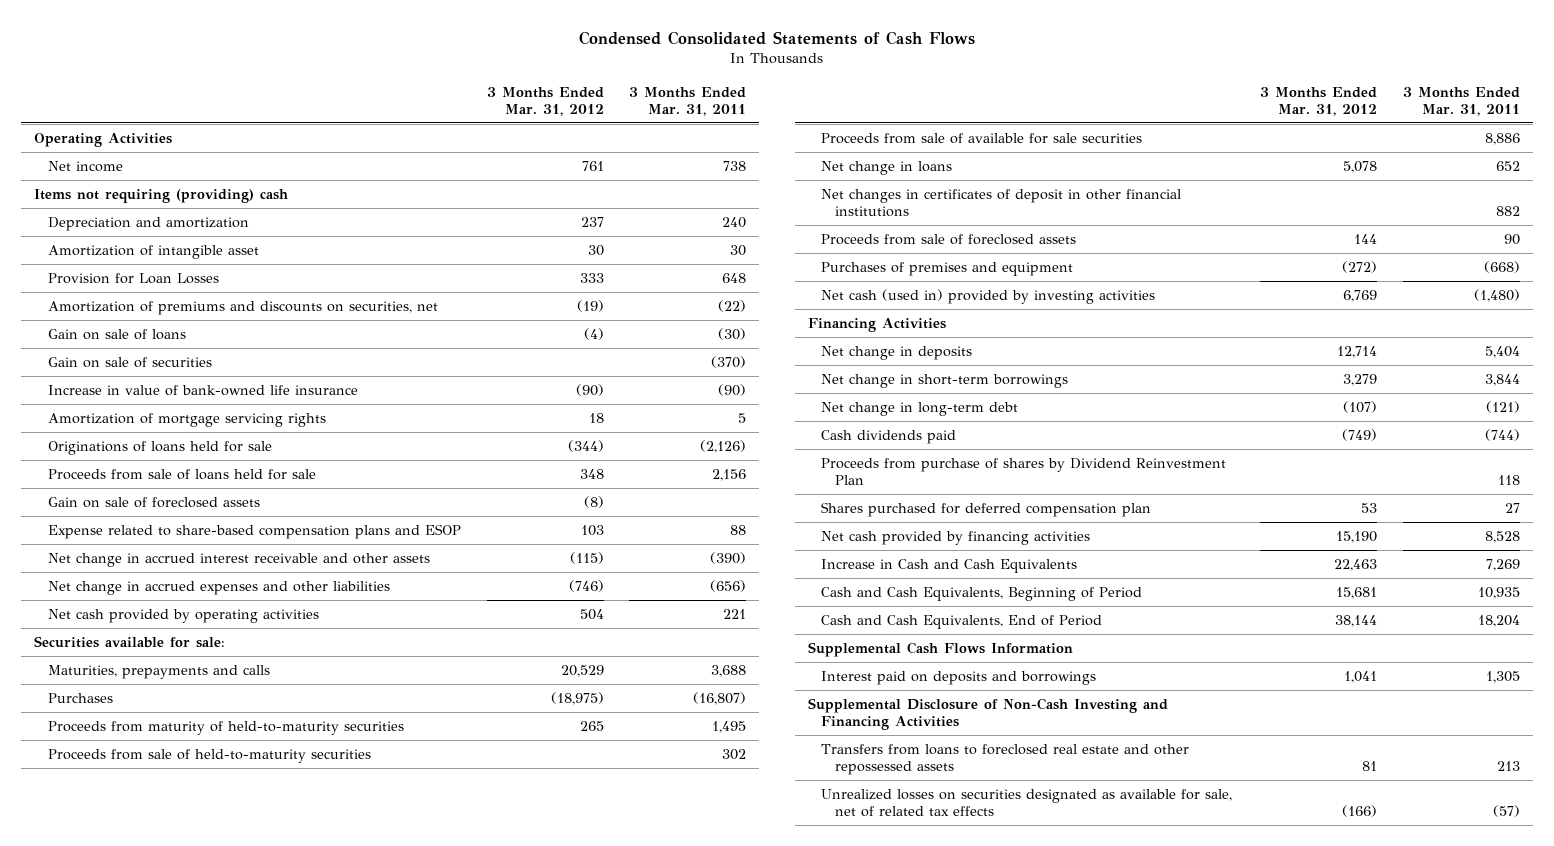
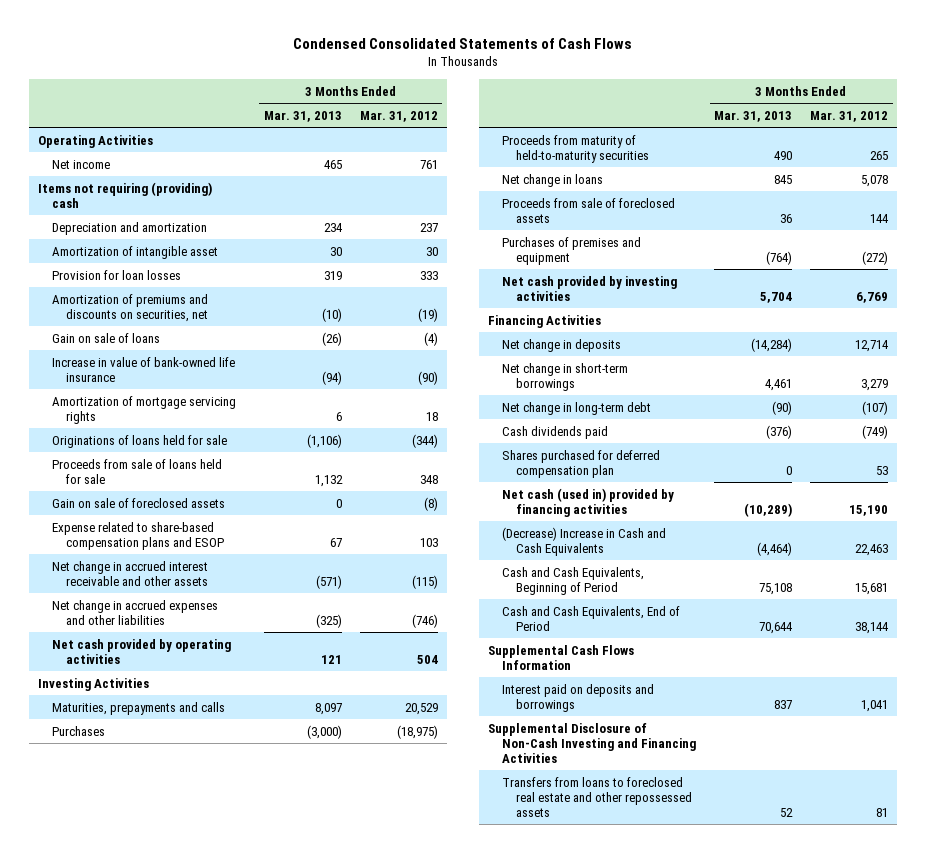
[629,86,747,116] 3 Months Ended Mar. 31, 2011 -> none
none -> [263,110,342,122] Mar. 31, 2013
[47,273,219,285] Provision for Loan Losses -> [51,269,181,280] Provision for loan losses
[47,357,212,369] Gain on sale of securities -> none
[34,636,226,649] Securities available for sale: -> none
none -> [37,677,149,691] Investing Activities
[47,749,371,764] Proceeds from sale of held-to-maturity securities -> none
[821,133,1143,145] Proceeds from sale of available for sale securities -> none
[821,189,1182,218] Net changes in certificates of deposit in other financial institutions -> none
[821,289,1156,305] Net cash (used in) provided by investing activities -> [502,275,678,301] Net cash provided by investing activities
[821,458,1227,486] Proceeds from purchase of shares by Dividend Reinvestment Plan -> none
[821,531,1091,546] Net cash provided by financing activities -> [502,487,675,517] Net cash (used in) provided by financing activities
[821,559,1078,574] Increase in Cash and Cash Equivalents -> [502,526,667,556] (Decrease) Increase in Cash and Cash Equivalents
[821,789,1233,818] Unrealized losses on securities designated as available for sale, net of related tax effects -> none

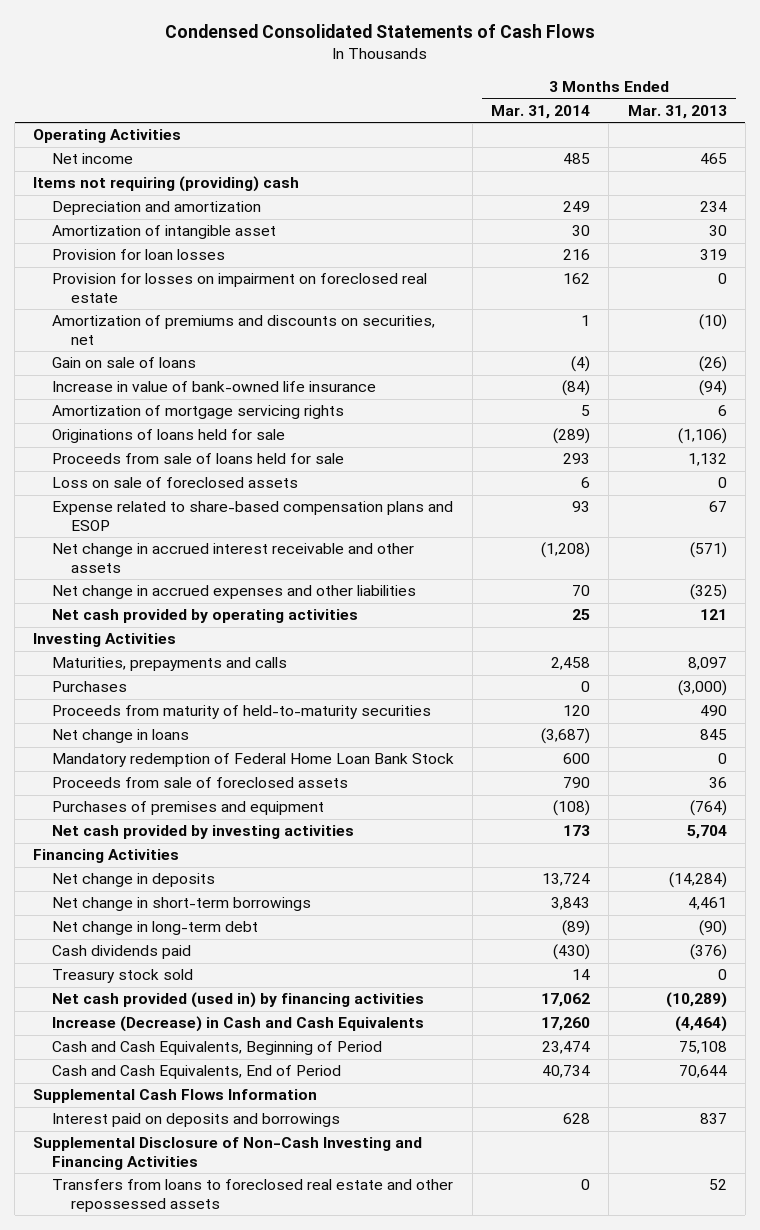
[359,110,438,122] Mar. 31, 2012 -> none
none -> [491,104,591,119] Mar. 31, 2014
none -> [52,273,428,303] Provision for losses on impairment on foreclosed real estate
[51,497,225,508] Gain on sale of foreclosed assets -> [52,477,299,489] Loss on sale of foreclosed assets
none -> [52,753,455,768] Mandatory redemption of Federal Home Loan Bank Stock
[502,449,661,478] Shares purchased for deferred compensation plan -> none
none -> [52,969,194,984] Treasury stock sold
[502,487,675,517] Net cash (used in) provided by financing activities -> [52,992,425,1009] Net cash provided (used in) by financing activities
[502,526,667,556] (Decrease) Increase in Cash and Cash Equivalents -> [52,1016,425,1033] Increase (Decrease) in Cash and Cash Equivalents

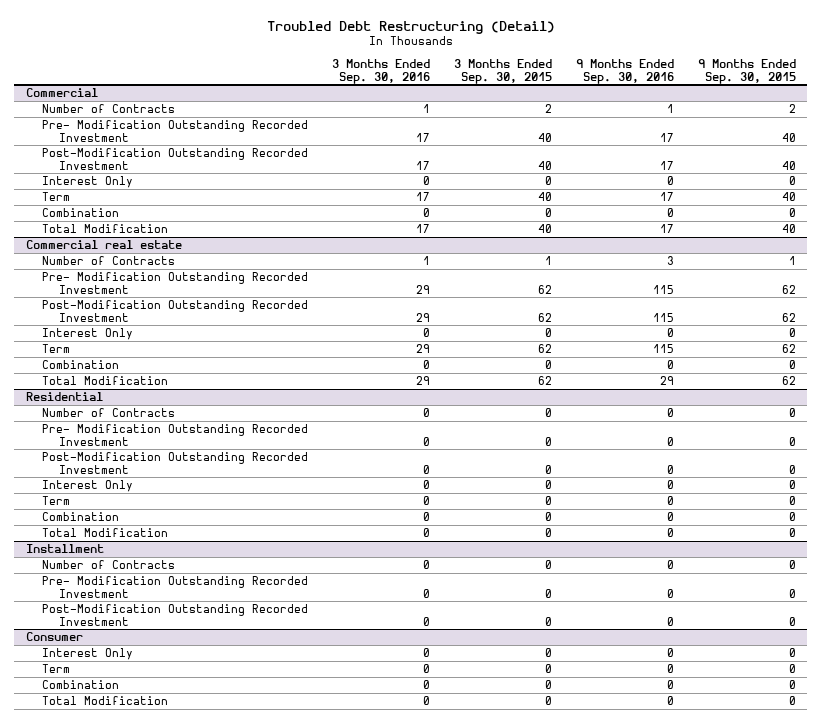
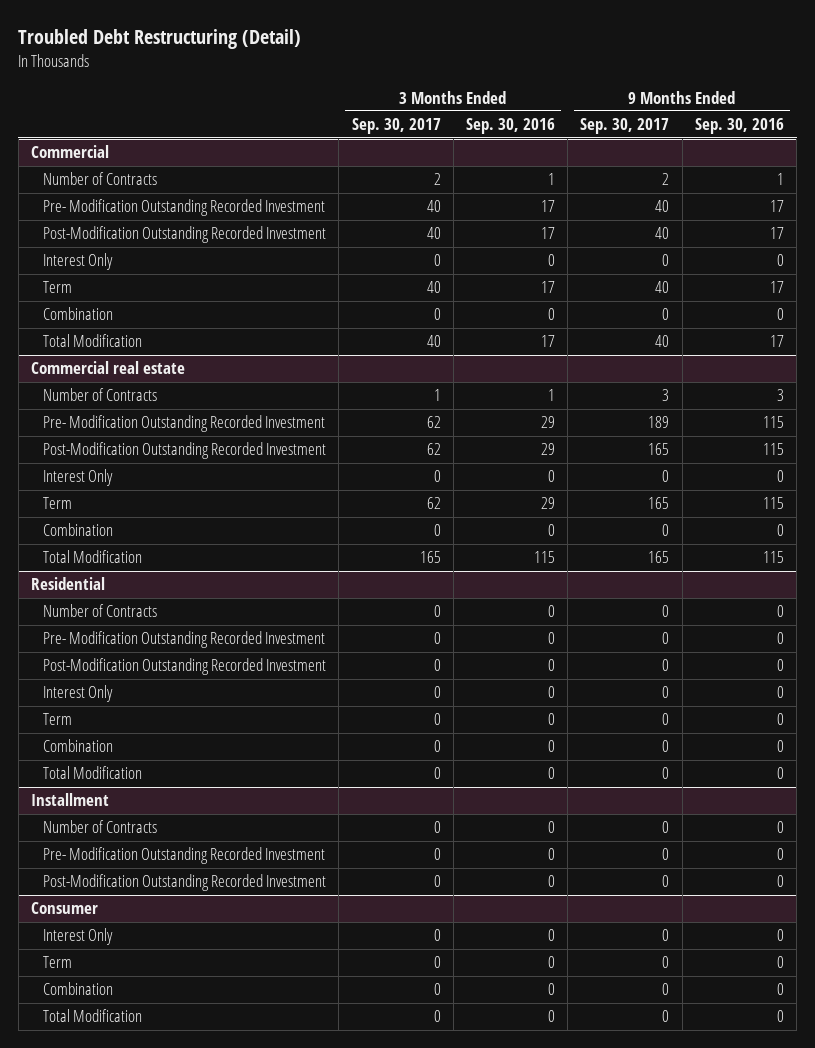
[453,59,552,84] 3 Months Ended Sep. 30, 2015 -> none
[697,59,796,84] 9 Months Ended Sep. 30, 2015 -> none
none -> [351,118,441,135] Sep. 30, 2017
none -> [580,118,670,135] Sep. 30, 2017
[416,375,431,385] 29 -> [533,551,555,564] 115
[659,375,674,385] 29 -> [762,551,784,564] 115

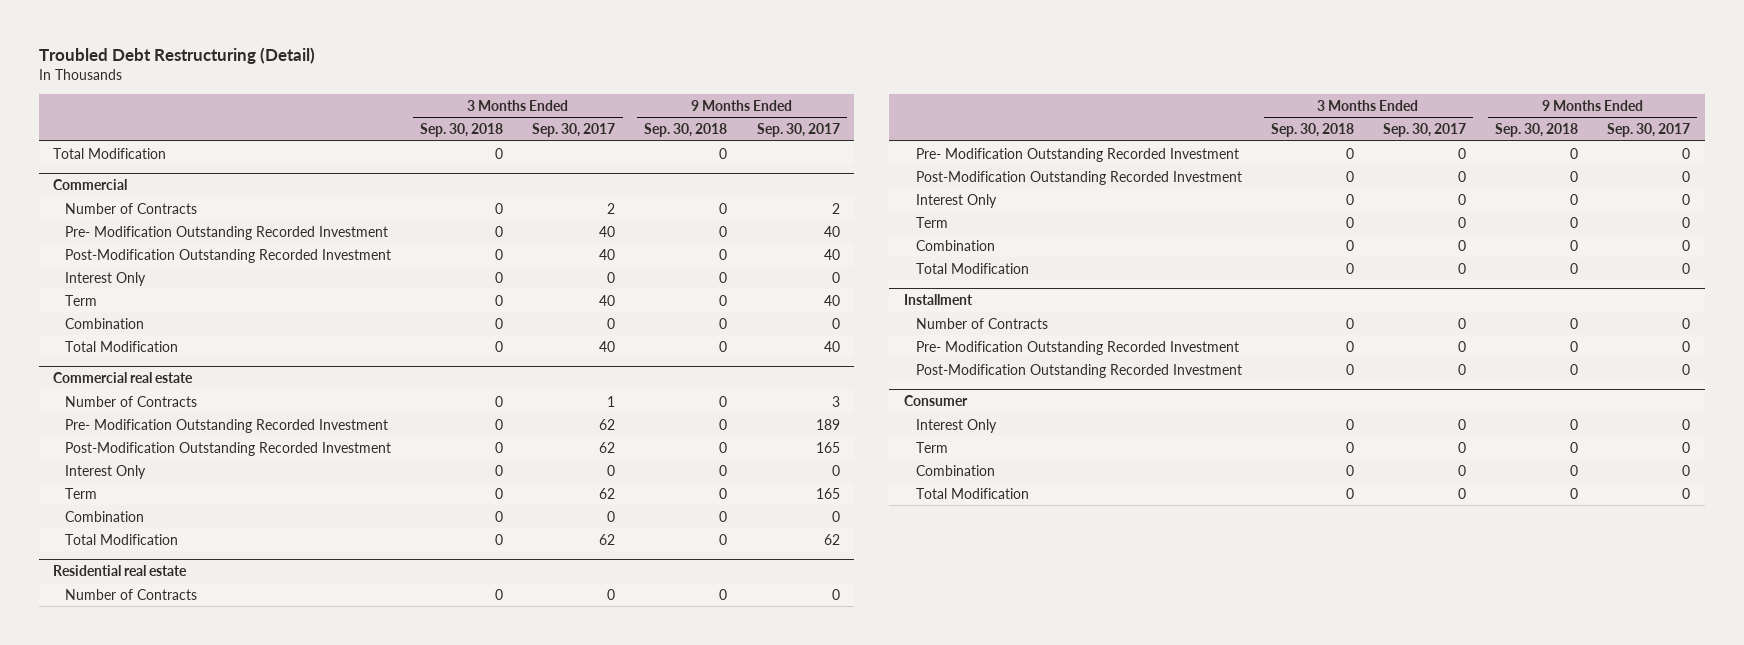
[465,118,555,135] Sep. 30, 2016 -> none
[694,118,784,135] Sep. 30, 2016 -> none
none -> [420,123,504,138] Sep. 30, 2018
none -> [644,123,728,138] Sep. 30, 2018
none -> [53,147,167,159] Total Modification
[419,551,441,564] 165 -> [599,533,616,545] 62
[648,551,670,564] 165 -> [823,533,840,545] 62
[31,577,106,591] Residential -> [53,565,188,577] Residential real estate

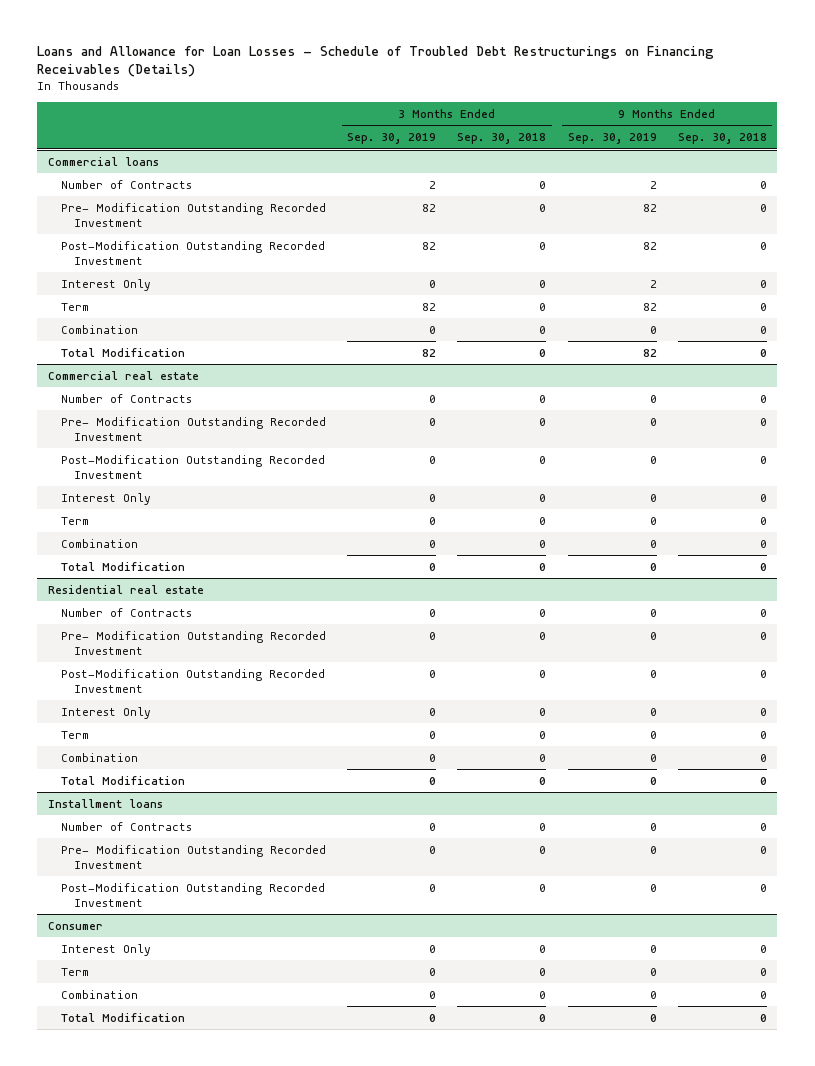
[38,46,315,64] Troubled Debt Restructuring (Detail) -> [37,45,715,78] Loans and Allowance for Loan Losses - Schedule of Troubled Debt Restructurings on Financing Receivables (Details)
[532,123,616,138] Sep. 30, 2017 -> none
[756,123,840,138] Sep. 30, 2017 -> none
none -> [347,133,437,145] Sep. 30, 2019
none -> [567,133,657,145] Sep. 30, 2019
[53,147,167,159] Total Modification -> none
[53,179,128,191] Commercial -> [47,156,159,166] Commercial loans
[904,294,974,306] Installment -> [47,798,163,808] Installment loans

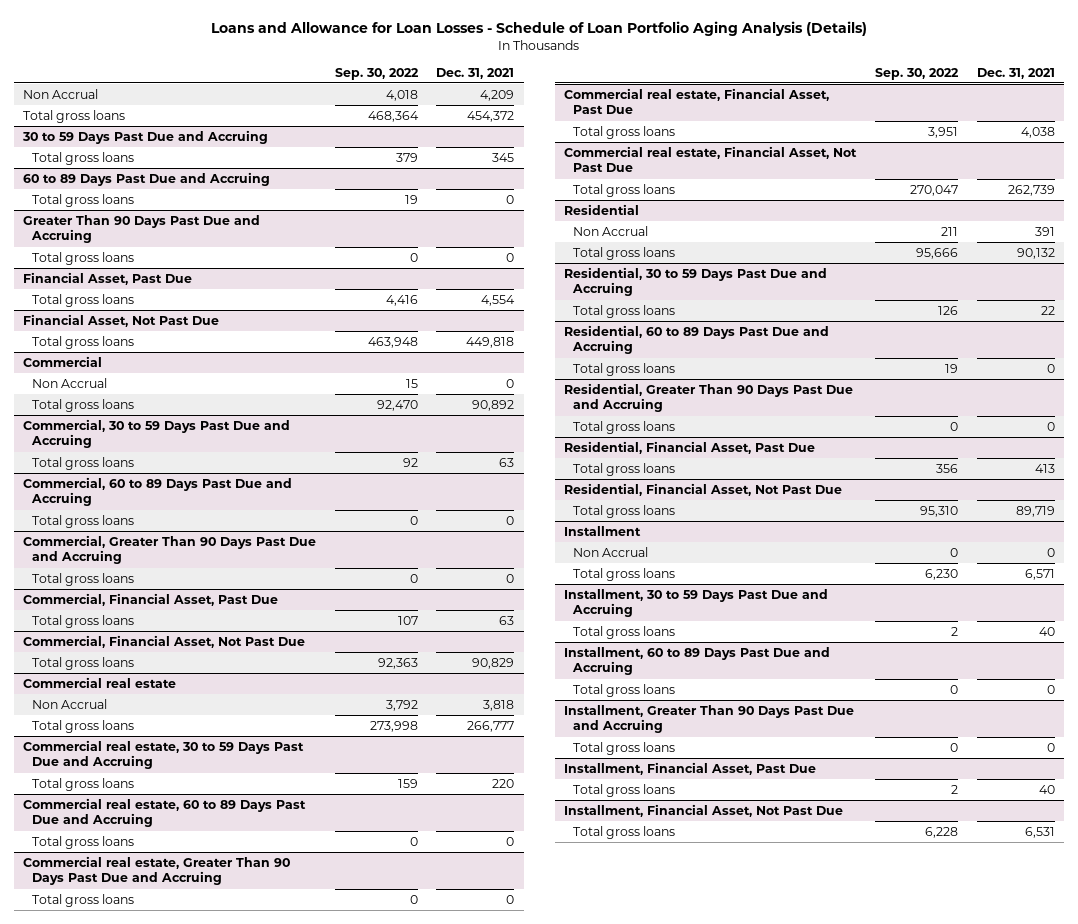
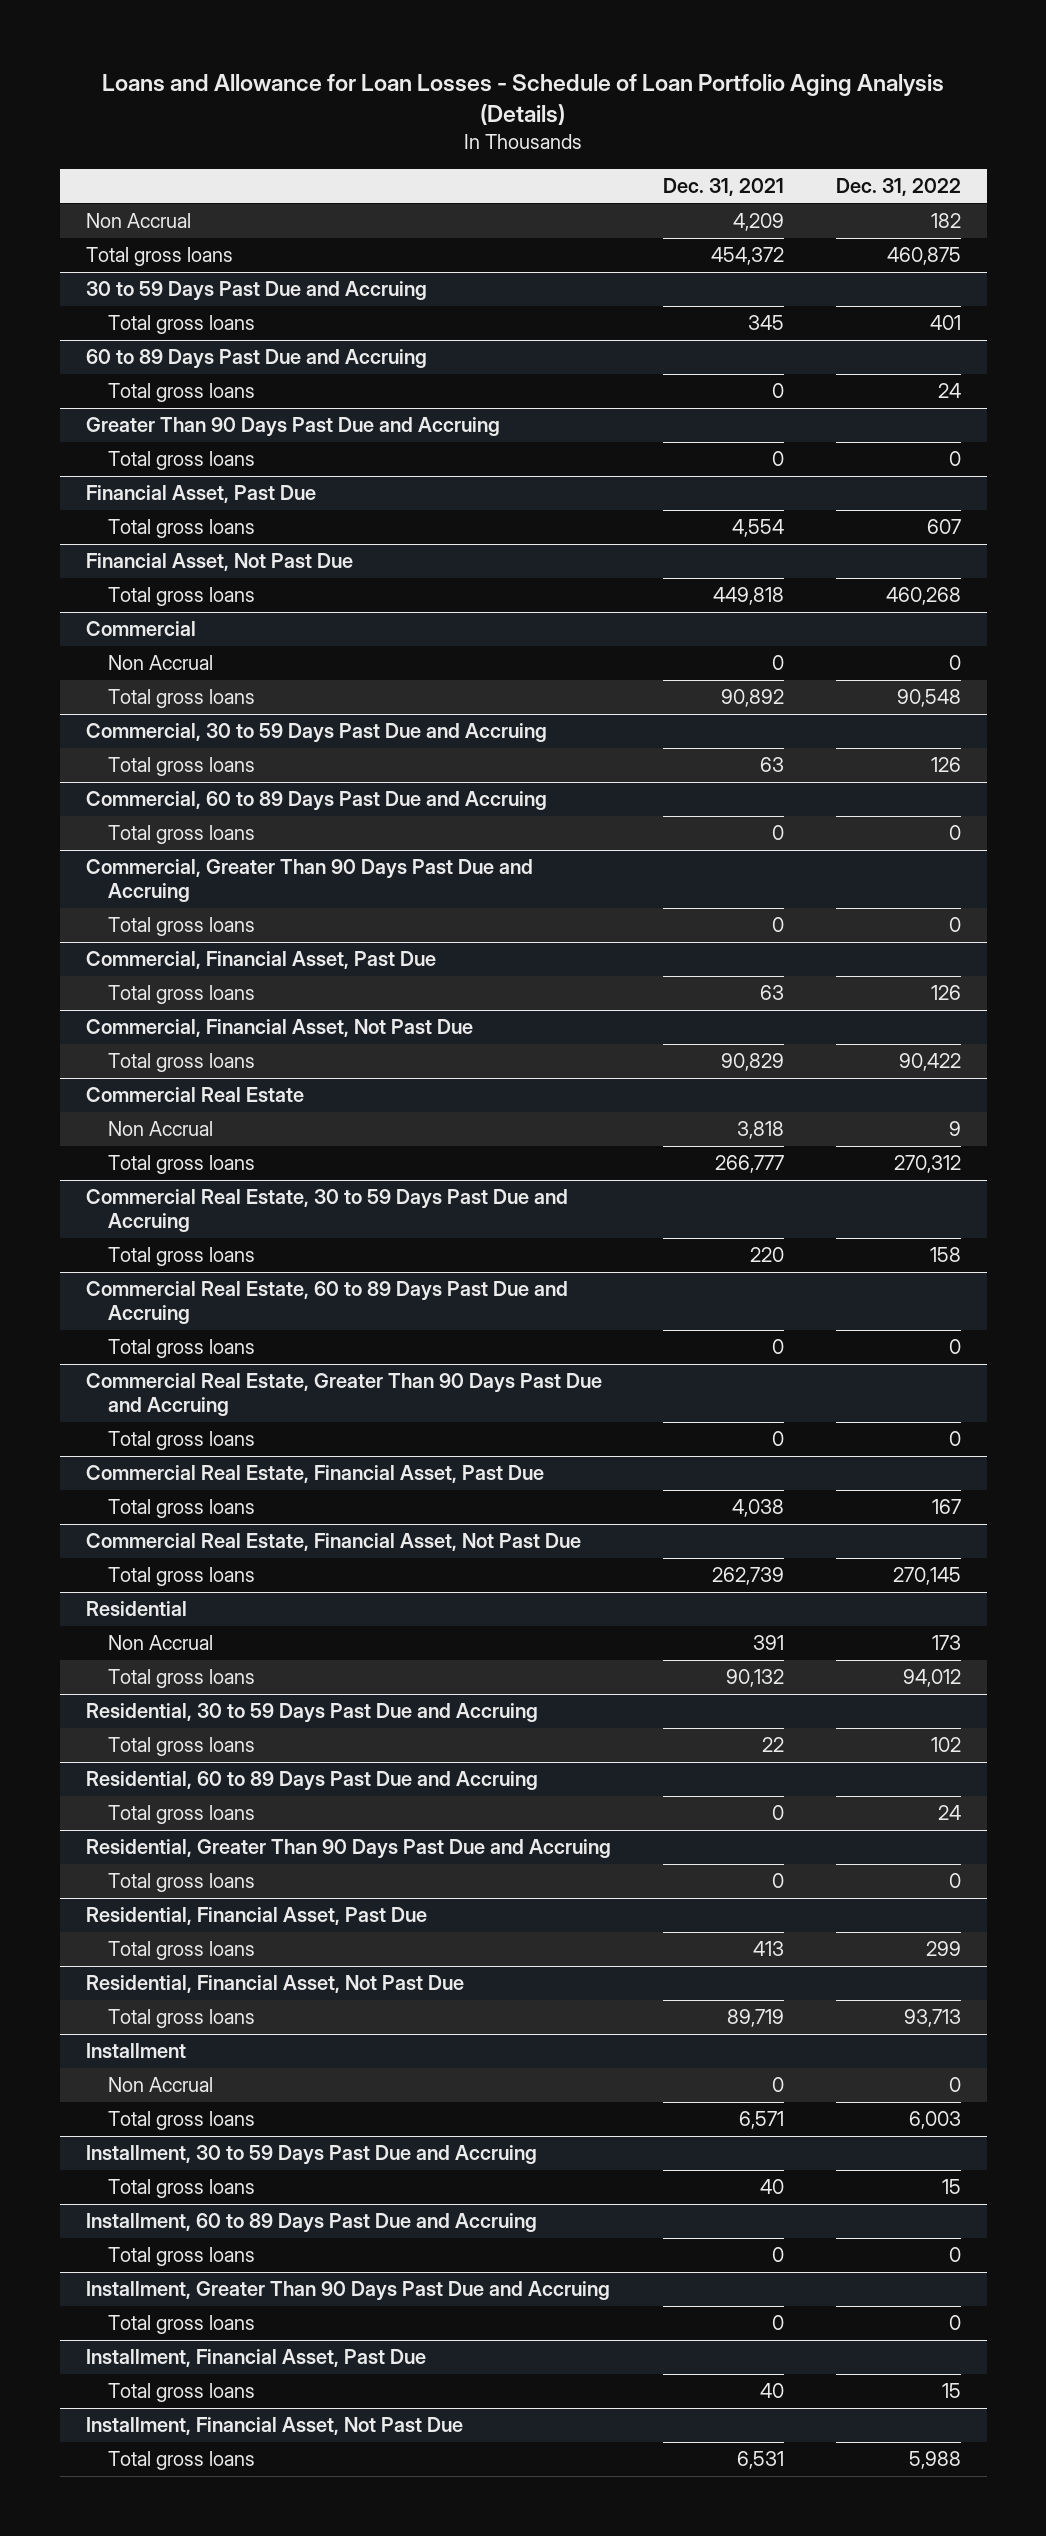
[334,67,419,80] Sep. 30, 2022 -> none
none -> [835,178,961,197] Dec. 31, 2022
[23,676,177,688] Commercial real estate -> [85,1087,304,1103] Commercial Real Estate
[23,739,305,770] Commercial real estate, 30 to 59 Days Past Due and Accruing -> [85,1189,568,1233] Commercial Real Estate, 30 to 59 Days Past Due and Accruing
[23,797,307,828] Commercial real estate, 60 to 89 Days Past Due and Accruing -> [85,1281,568,1325] Commercial Real Estate, 60 to 89 Days Past Due and Accruing
[23,855,291,886] Commercial real estate, Greater Than 90 Days Past Due and Accruing -> [85,1373,602,1417] Commercial Real Estate, Greater Than 90 Days Past Due and Accruing
[563,87,829,115] Commercial real estate, Financial Asset, Past Due -> [85,1465,544,1484] Commercial Real Estate, Financial Asset, Past Due
[563,145,857,173] Commercial real estate, Financial Asset, Not Past Due -> [85,1533,581,1552] Commercial Real Estate, Financial Asset, Not Past Due

